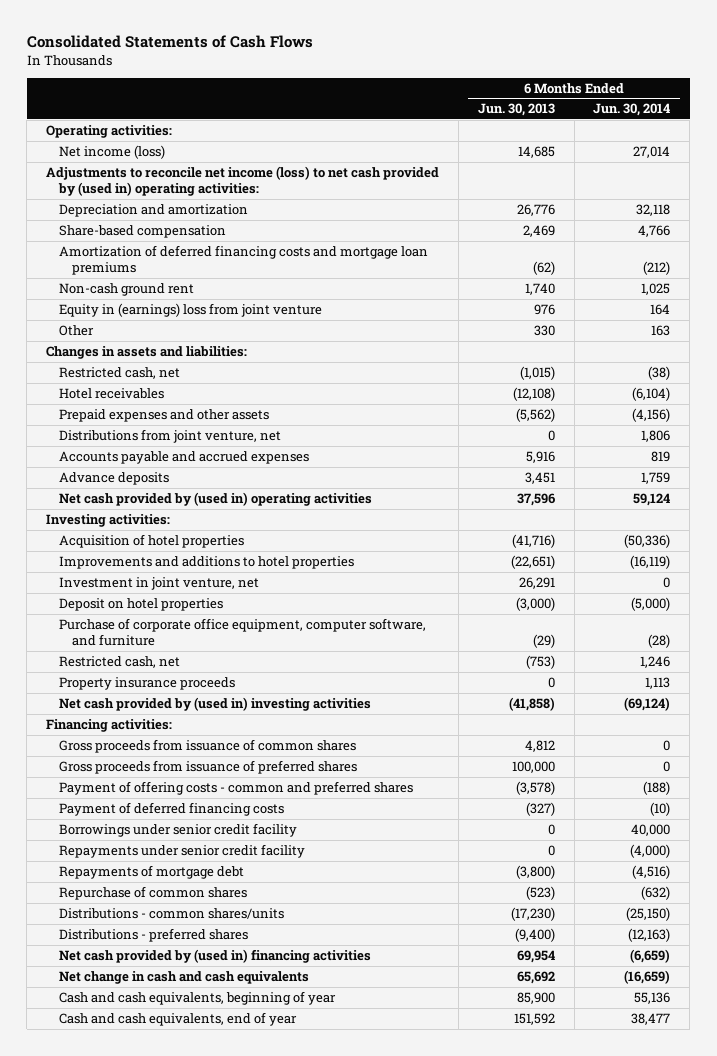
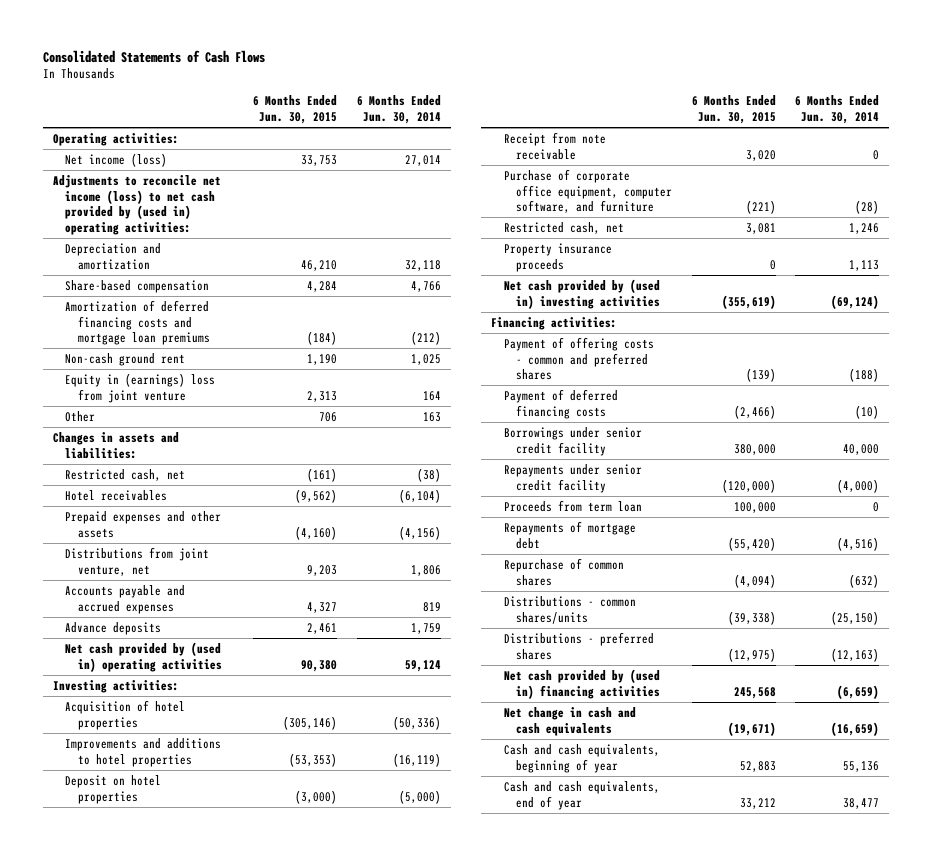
[477,103,555,117] Jun. 30, 2013 -> none
none -> [253,95,338,125] 6 Months Ended Jun. 30, 2015
[58,577,259,591] Investment in joint venture, net -> none
none -> [503,131,606,160] Receipt from note receivable
[58,739,356,754] Gross proceeds from issuance of common shares -> none
[58,760,357,775] Gross proceeds from issuance of preferred shares -> none
none -> [503,499,642,512] Proceeds from term loan

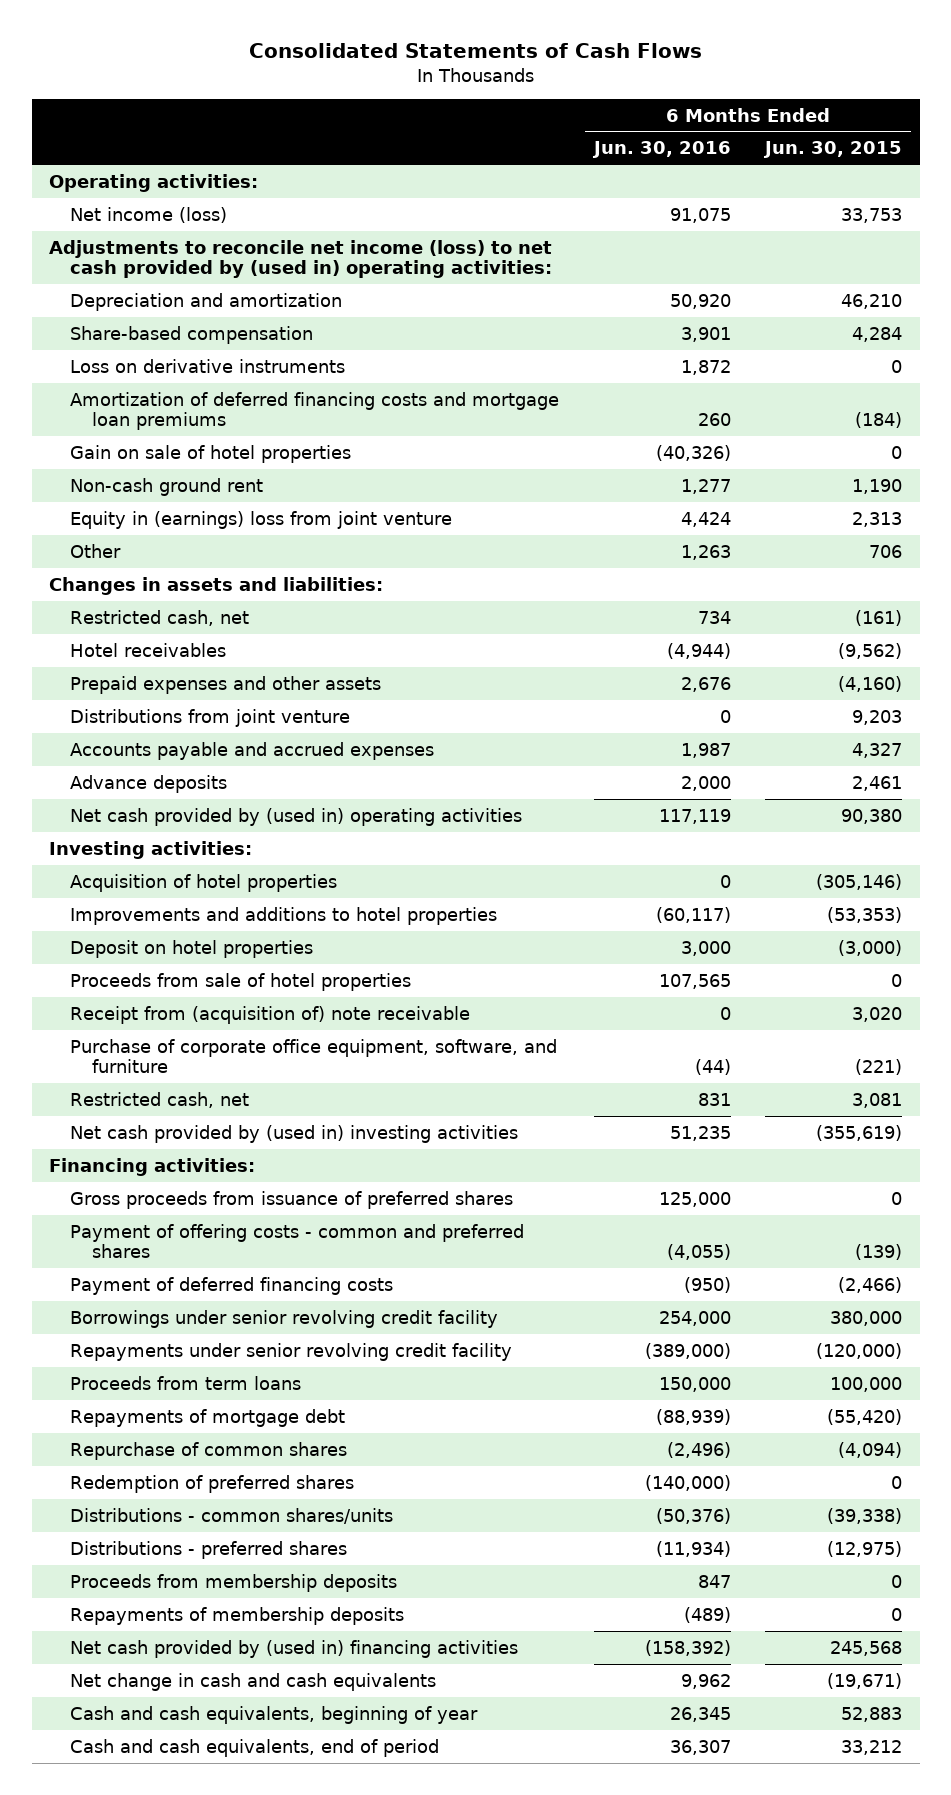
[356,95,441,125] 6 Months Ended Jun. 30, 2014 -> none
none -> [591,141,731,159] Jun. 30, 2016
none -> [70,358,346,373] Loss on derivative instruments
none -> [70,444,352,463] Gain on sale of hotel properties
[65,546,210,576] Distributions from joint venture, net -> [70,708,351,727] Distributions from joint venture
none -> [70,972,412,991] Proceeds from sale of hotel properties
[503,131,606,160] Receipt from note receivable -> [70,1005,471,1024] Receipt from (acquisition of) note receivable
[503,168,673,214] Purchase of corporate office equipment, computer software, and furniture -> [70,1038,558,1074] Purchase of corporate office equipment, software, and furniture
[503,242,612,272] Property insurance proceeds -> none
none -> [70,1190,514,1209] Gross proceeds from issuance of preferred shares
[503,426,642,456] Borrowings under senior credit facility -> [70,1309,499,1328] Borrowings under senior revolving credit facility
[503,463,642,493] Repayments under senior credit facility -> [70,1342,513,1361] Repayments under senior revolving credit facility
[503,499,642,512] Proceeds from term loan -> [70,1375,302,1390] Proceeds from term loans
none -> [70,1474,355,1493] Redemption of preferred shares
none -> [70,1573,398,1592] Proceeds from membership deposits
none -> [70,1606,405,1625] Repayments of membership deposits
[503,780,660,810] Cash and cash equivalents, end of year -> [70,1738,440,1757] Cash and cash equivalents, end of period

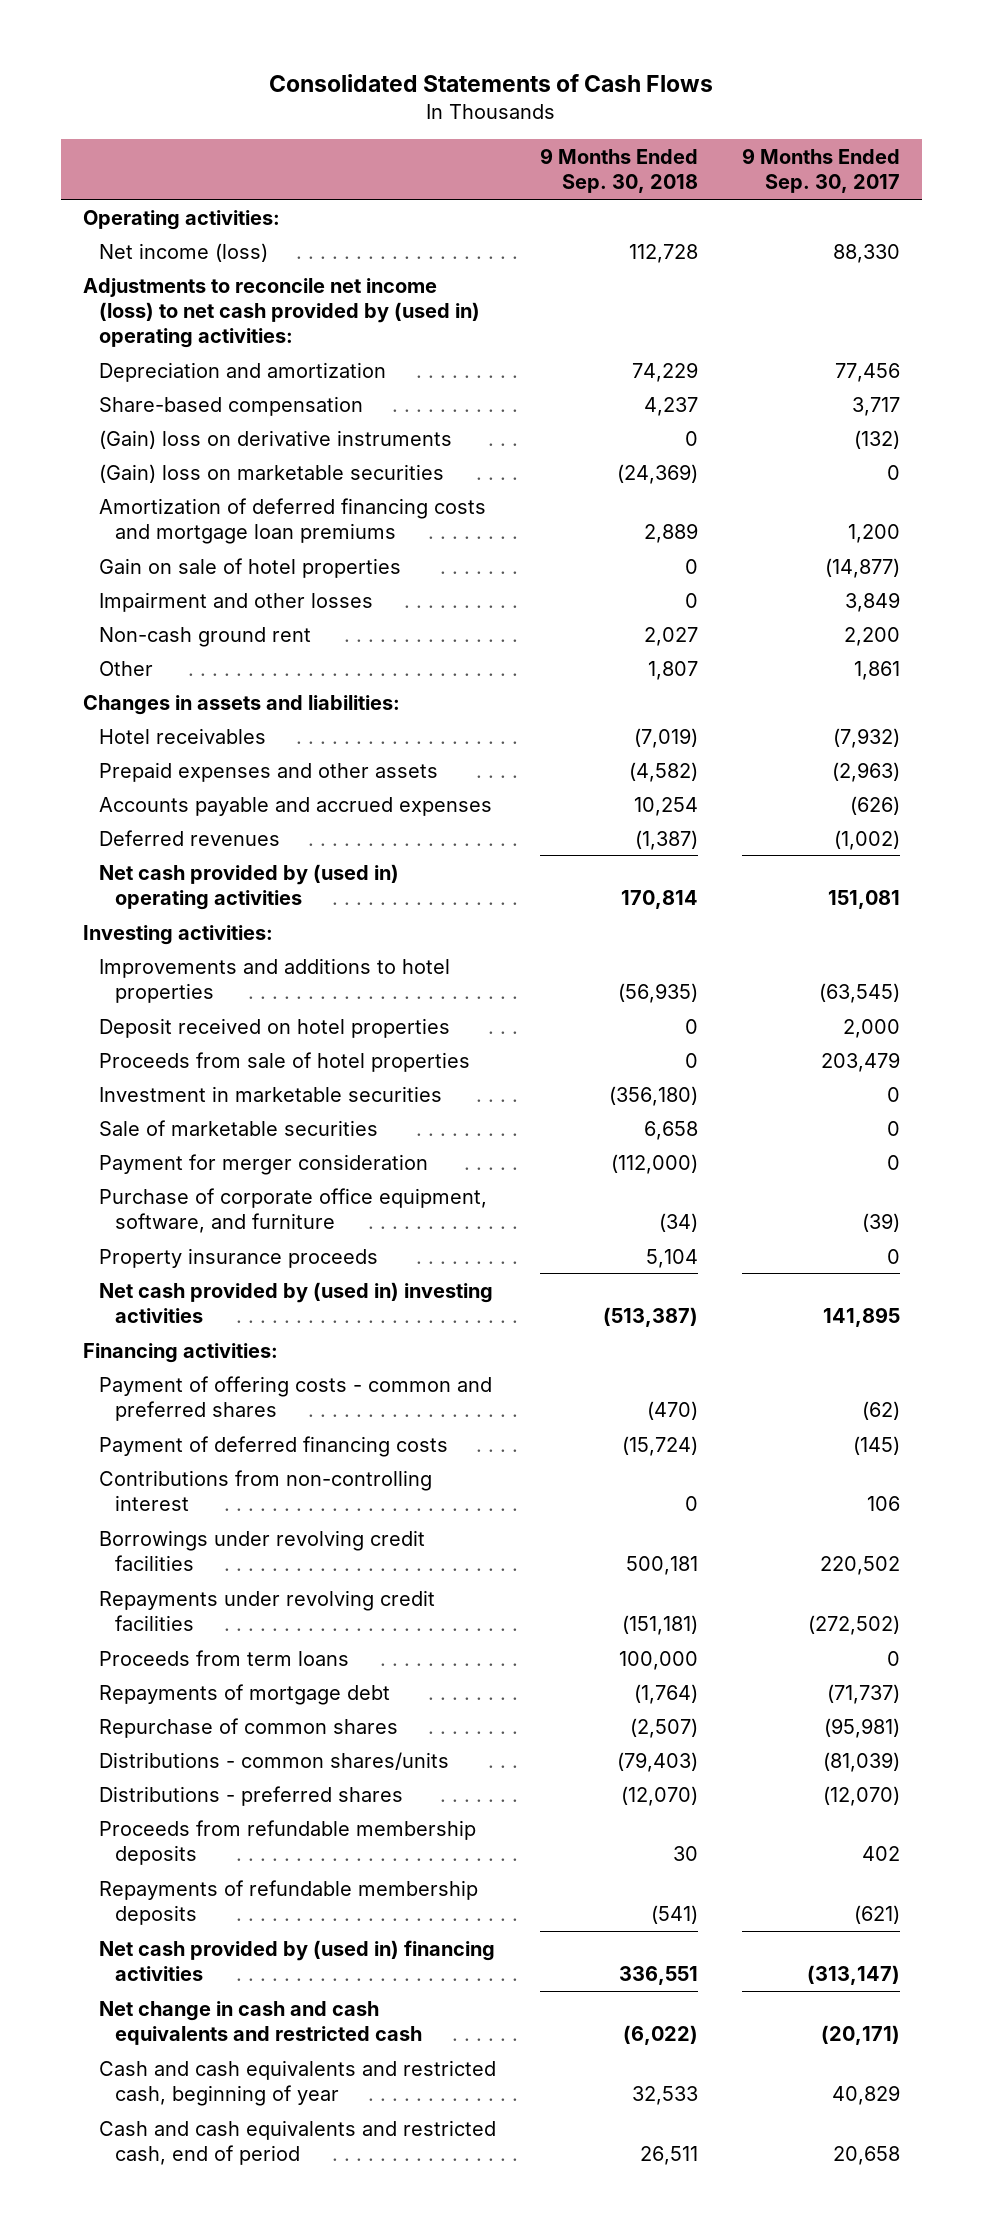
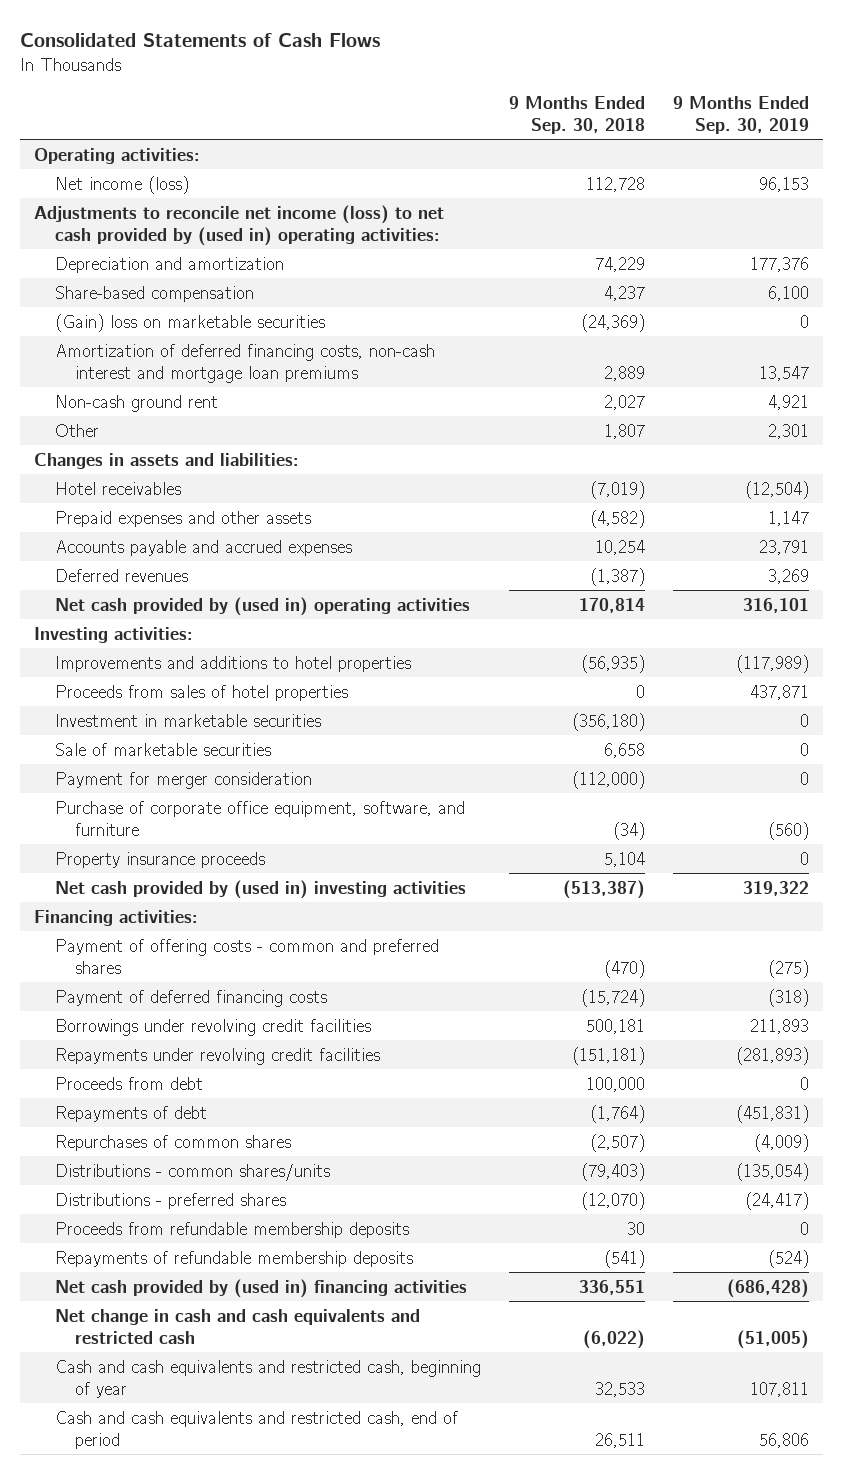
[741,147,900,194] 9 Months Ended Sep. 30, 2017 -> none
none -> [672,95,809,134] 9 Months Ended Sep. 30, 2019
[98,429,452,449] (Gain) loss on derivative instruments -> none
[98,557,401,578] Gain on sale of hotel properties -> none
[98,591,373,612] Impairment and other losses -> none
[98,497,486,544] Amortization of deferred financing costs and mortgage loan premiums -> [54,343,435,383] Amortization of deferred financing costs, non-cash interest and mortgage loan premiums
[98,1017,450,1038] Deposit received on hotel properties -> none
[98,1051,470,1072] Proceeds from sale of hotel properties -> [54,684,348,701] Proceeds from sales of hotel properties
[98,1469,432,1511] Contributions from non-controlling interest -> none
[98,1649,349,1666] Proceeds from term loans -> none
none -> [54,1076,203,1090] Proceeds from debt
[98,1683,390,1705] Repayments of mortgage debt -> [54,1105,207,1122] Repayments of debt
[98,1717,398,1738] Repurchase of common shares -> [54,1134,291,1151] Repurchases of common shares

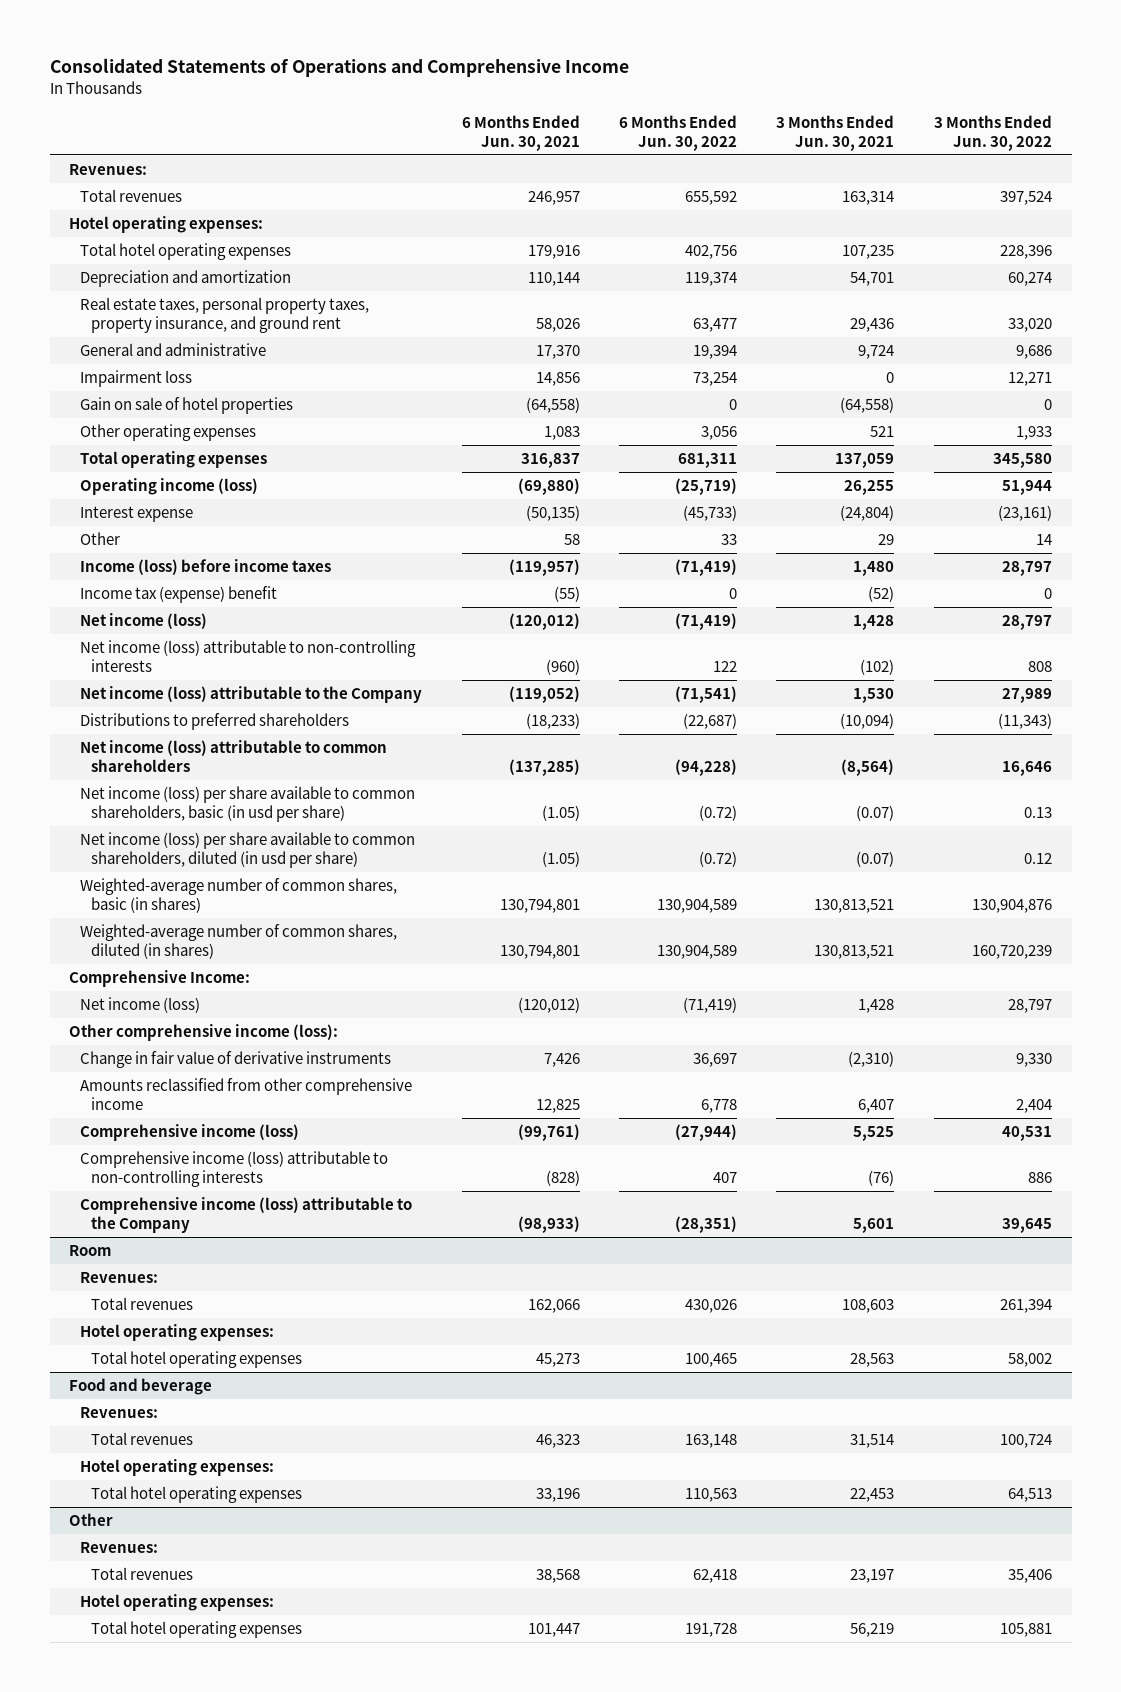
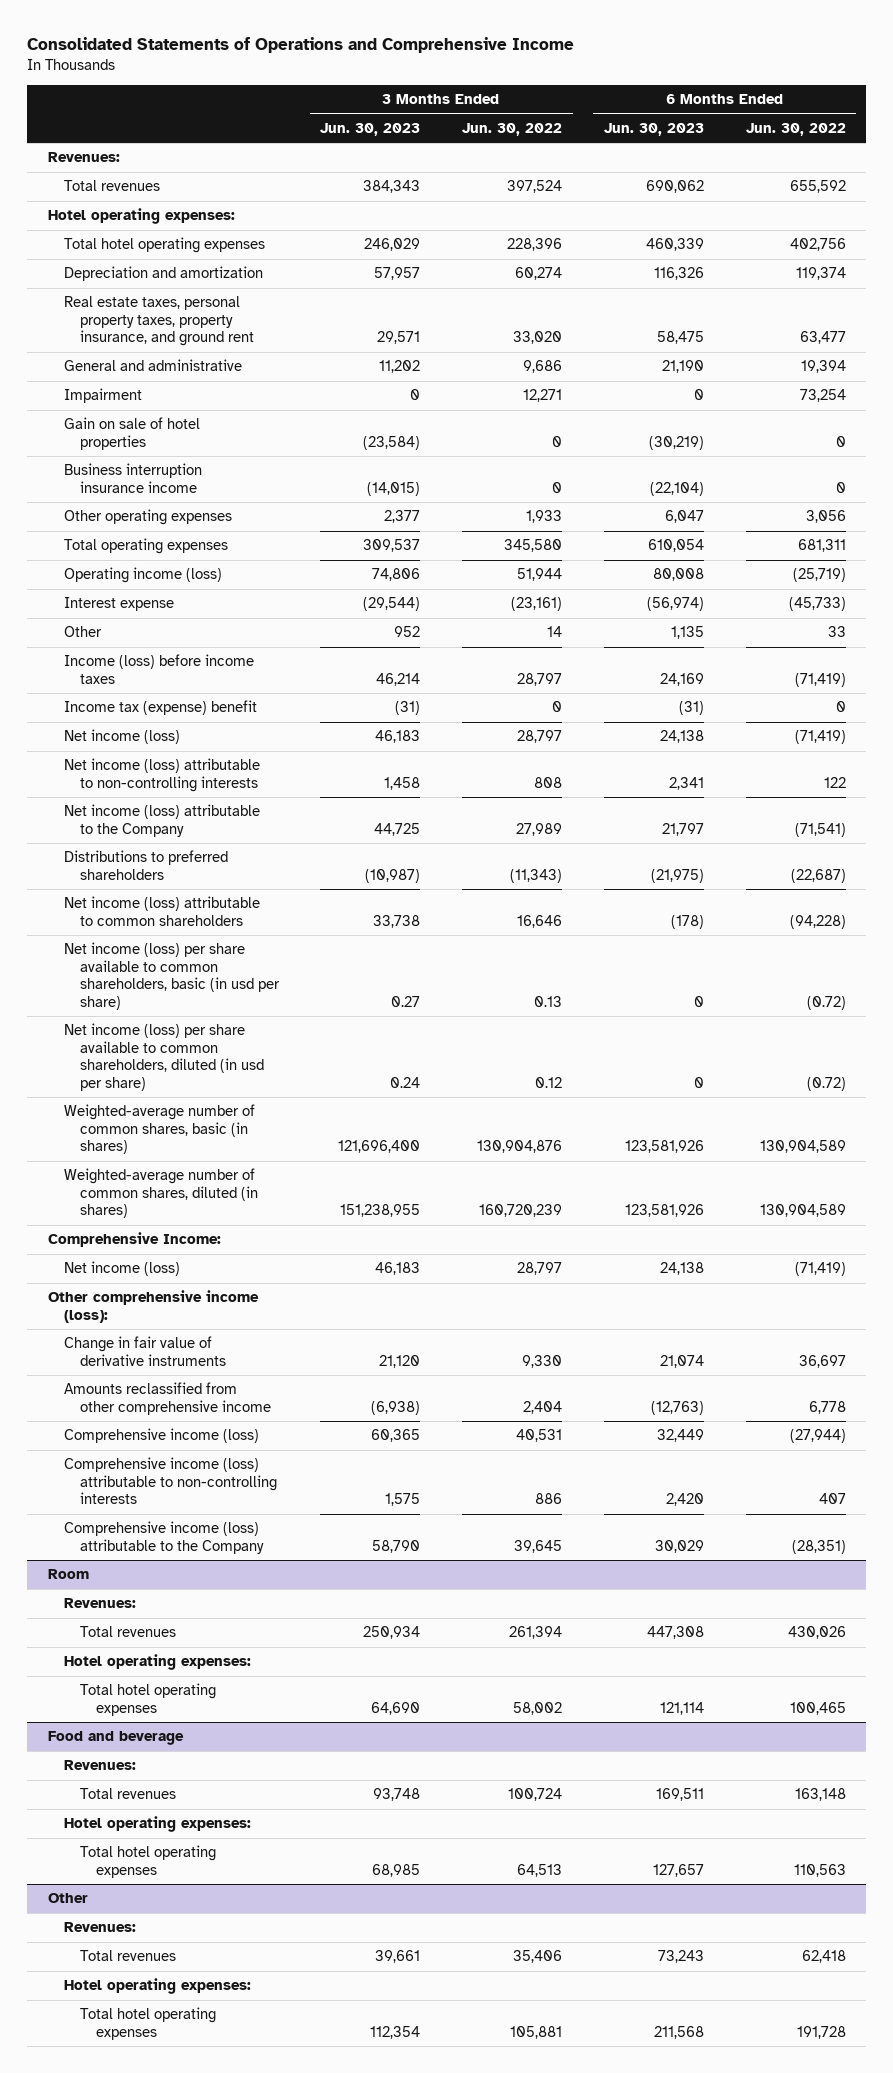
[461,114,580,151] 6 Months Ended Jun. 30, 2021 -> none
[776,114,895,151] 3 Months Ended Jun. 30, 2021 -> none
none -> [320,123,421,137] Jun. 30, 2023
none -> [603,123,704,137] Jun. 30, 2023
[80,369,193,387] Impairment loss -> [63,388,142,404] Impairment
none -> [63,463,202,493] Business interruption insurance income

